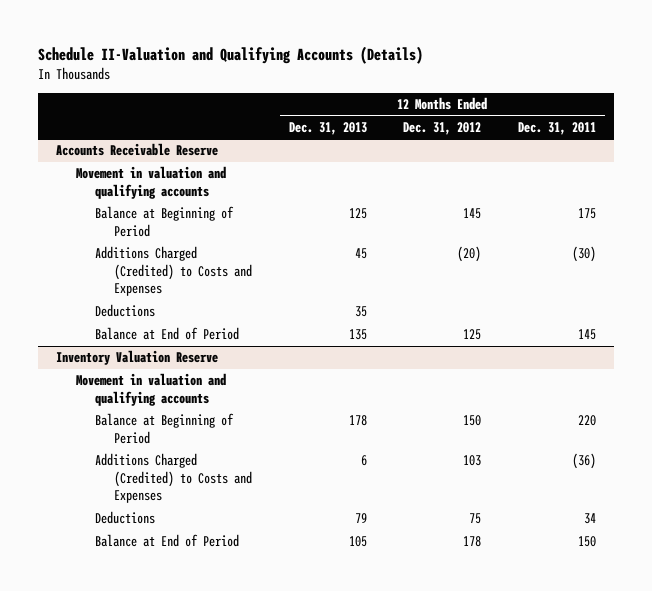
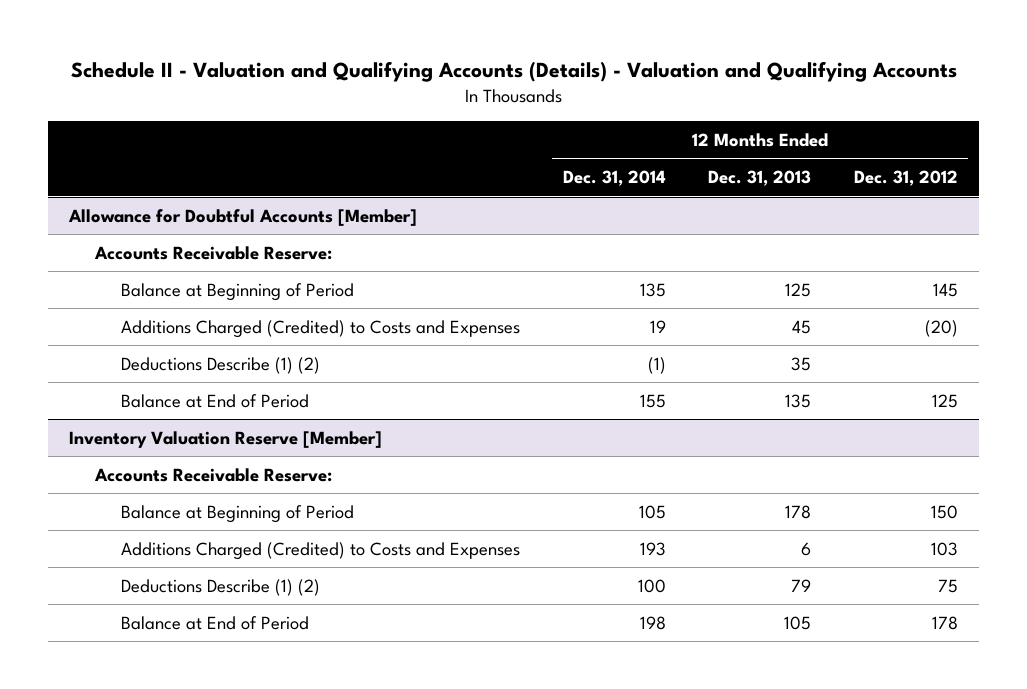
[38,45,424,64] Schedule II-Valuation and Qualifying Accounts (Details) -> [70,61,957,83] Schedule II - Valuation and Qualifying Accounts (Details) - Valuation and Qualifying Accounts
[517,121,596,135] Dec. 31, 2011 -> none
none -> [562,170,666,187] Dec. 31, 2014
[56,143,219,157] Accounts Receivable Reserve -> none
[75,166,226,199] Movement in valuation and qualifying accounts -> none
none -> [68,208,418,226] Allowance for Doubtful Accounts [Member]
none -> [94,245,333,260] Accounts Receivable Reserve:
[94,304,155,318] Deductions -> [121,356,321,374] Deductions Describe (1) (2)
[75,373,226,406] Movement in valuation and qualifying accounts -> none
[56,350,219,366] Inventory Valuation Reserve -> [69,430,383,448] Inventory Valuation Reserve [Member]
none -> [94,467,333,482] Accounts Receivable Reserve:
[94,511,155,525] Deductions -> [121,578,321,596] Deductions Describe (1) (2)

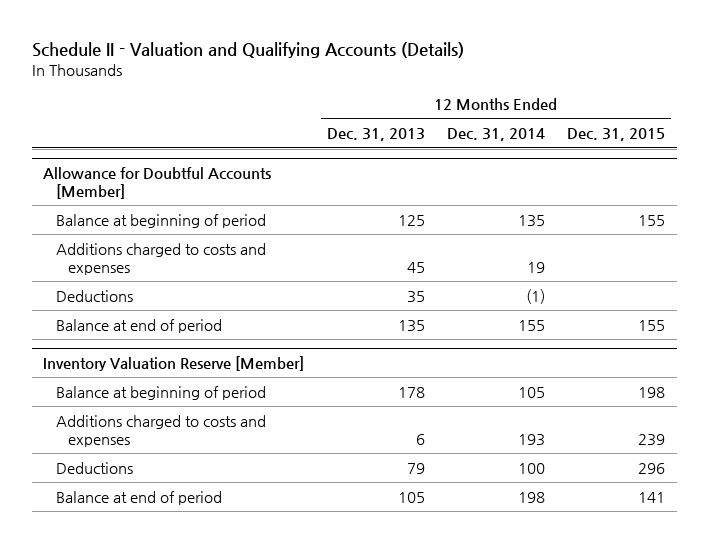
[70,61,957,83] Schedule II - Valuation and Qualifying Accounts (Details) - Valuation and Qualifying Accounts -> [32,42,465,59] Schedule II - Valuation and Qualifying Accounts (Details)
[853,170,958,187] Dec. 31, 2012 -> none
none -> [567,128,666,142] Dec. 31, 2015
[94,245,333,260] Accounts Receivable Reserve: -> none
[121,282,355,301] Balance at Beginning of Period -> [55,213,266,228] Balance at beginning of period
[121,319,521,338] Additions Charged (Credited) to Costs and Expenses -> [55,242,266,275] Additions charged to costs and expenses
[121,356,321,374] Deductions Describe (1) (2) -> [55,289,133,302] Deductions
[121,393,310,408] Balance at End of Period -> [55,318,222,333] Balance at end of period
[94,467,333,482] Accounts Receivable Reserve: -> none
[121,504,355,523] Balance at Beginning of Period -> [55,385,266,400] Balance at beginning of period
[121,541,521,560] Additions Charged (Credited) to Costs and Expenses -> [55,414,266,447] Additions charged to costs and expenses
[121,578,321,596] Deductions Describe (1) (2) -> [55,461,133,474] Deductions
[121,615,310,630] Balance at End of Period -> [55,490,222,505] Balance at end of period

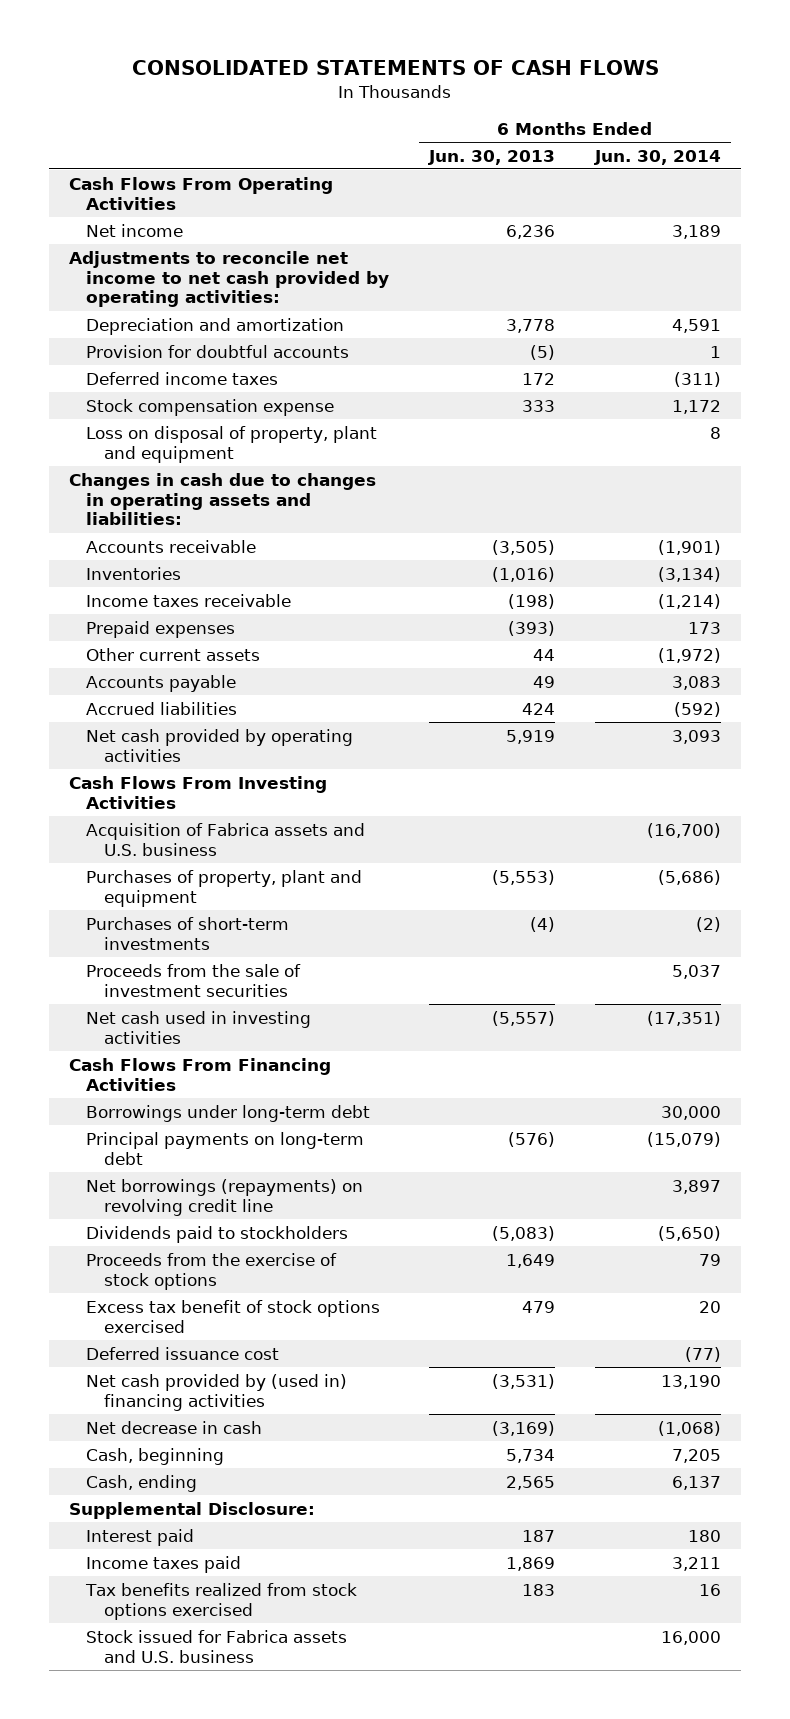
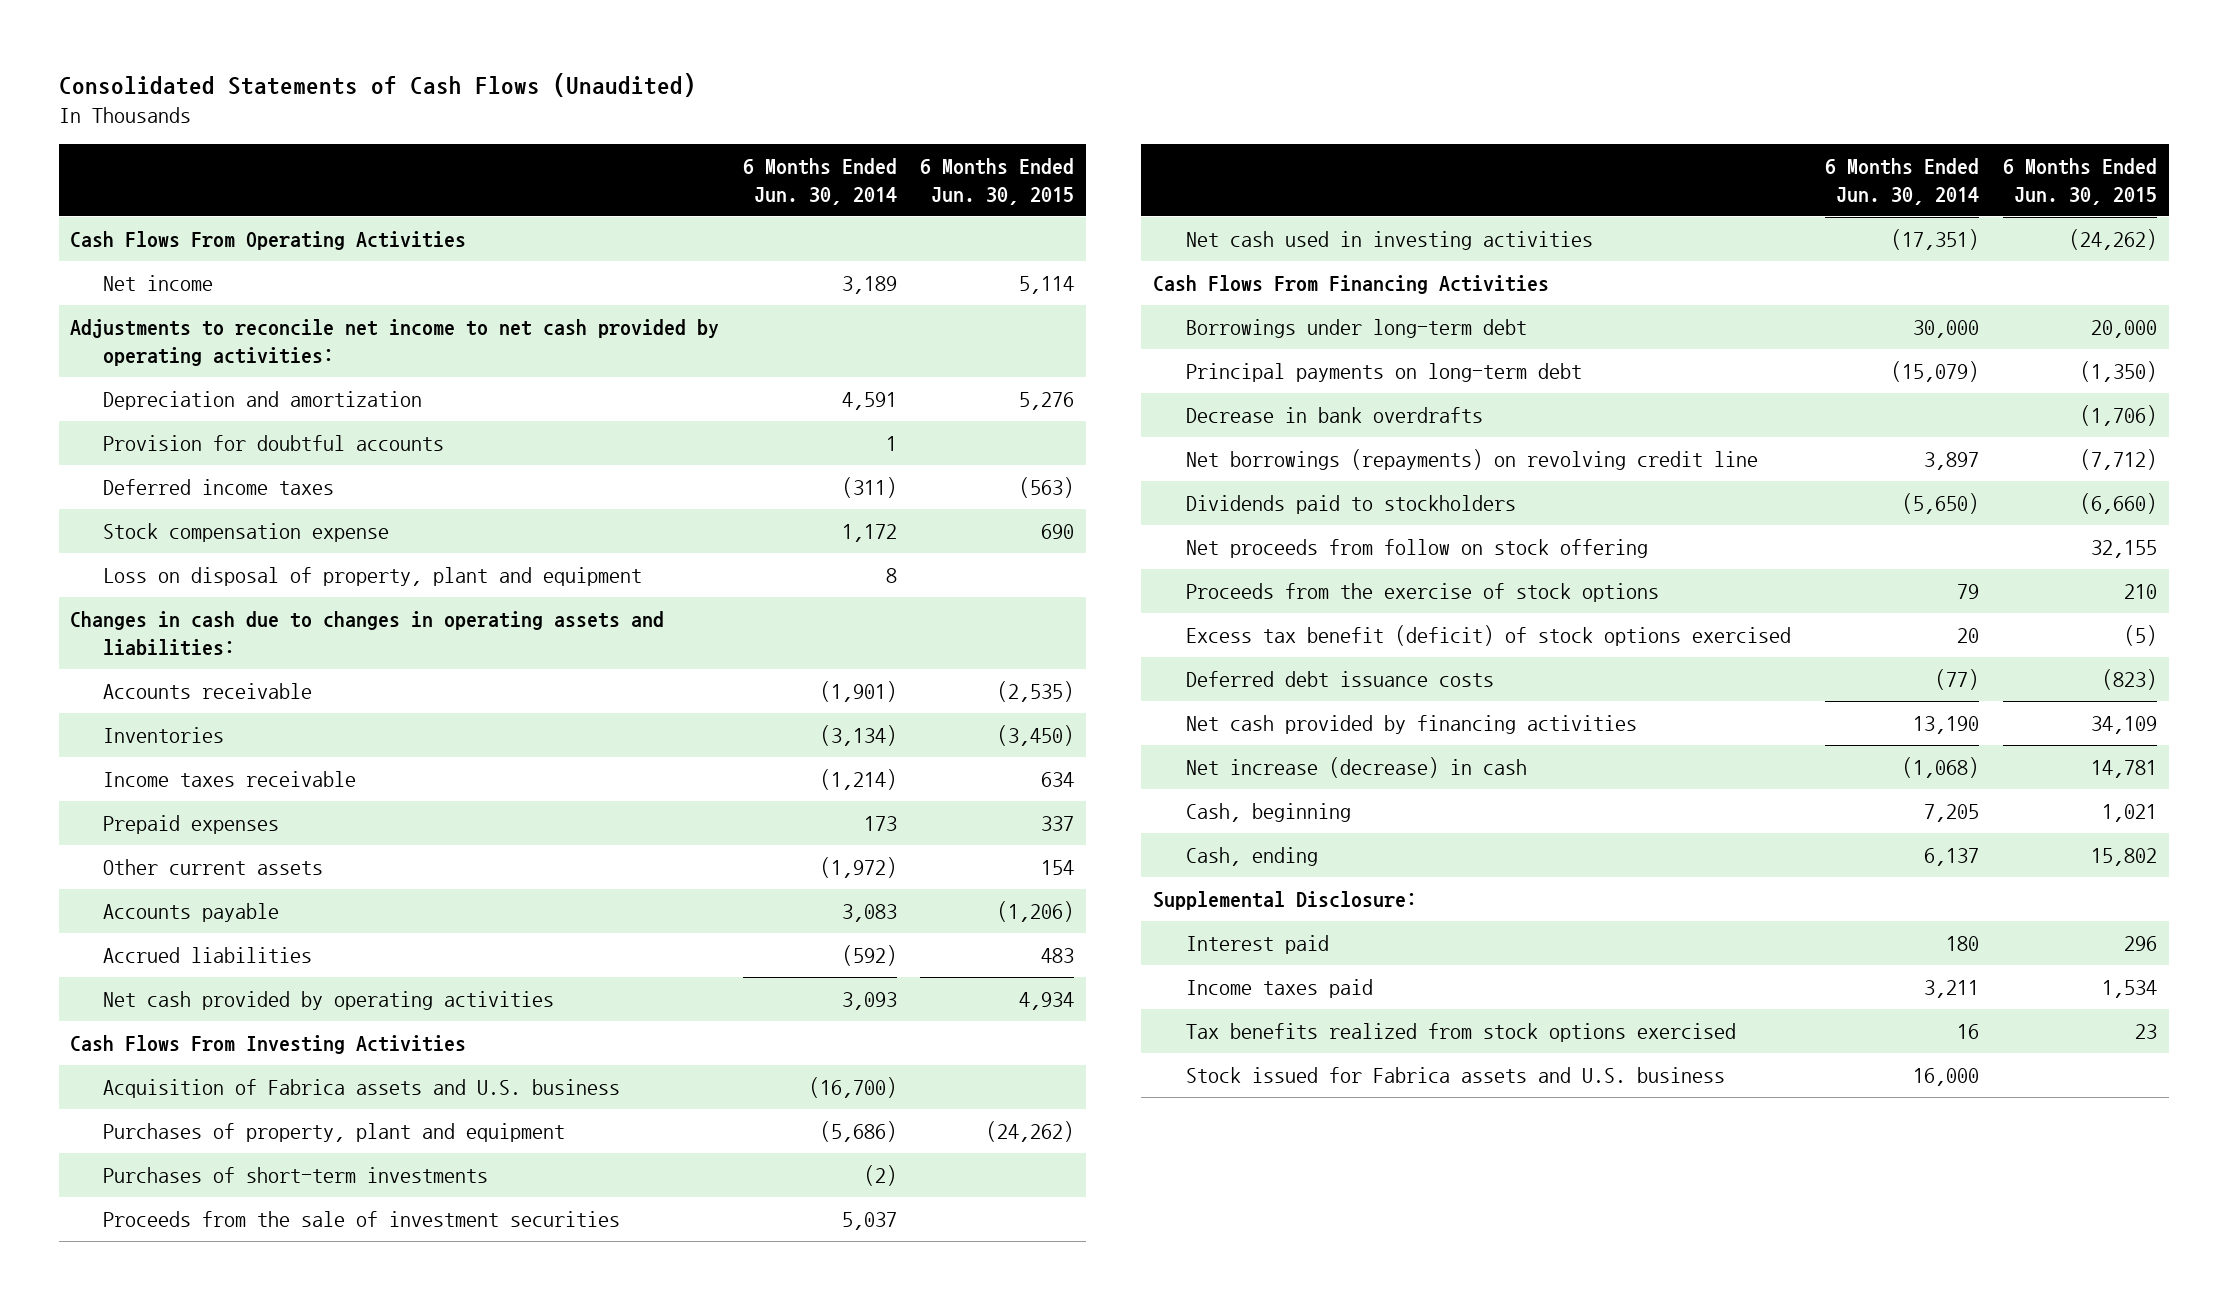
[131,60,659,76] CONSOLIDATED STATEMENTS OF CASH FLOWS -> [58,72,696,97] Consolidated Statements of Cash Flows (Unaudited)
[427,149,555,165] Jun. 30, 2013 -> none
none -> [920,158,1075,205] 6 Months Ended Jun. 30, 2015
none -> [1185,407,1483,424] Decrease in bank overdrafts
none -> [1185,539,1648,559] Net proceeds from follow on stock offering
[86,1299,381,1333] Excess tax benefit of stock options exercised -> [1185,625,1791,647] Excess tax benefit (deficit) of stock options exercised
[86,1346,280,1360] Deferred issuance cost -> [1185,671,1494,688] Deferred debt issuance costs
[86,1373,348,1411] Net cash provided by (used in) financing activities -> [1185,715,1637,735] Net cash provided by financing activities
[86,1420,263,1434] Net decrease in cash -> [1185,757,1527,779] Net increase (decrease) in cash

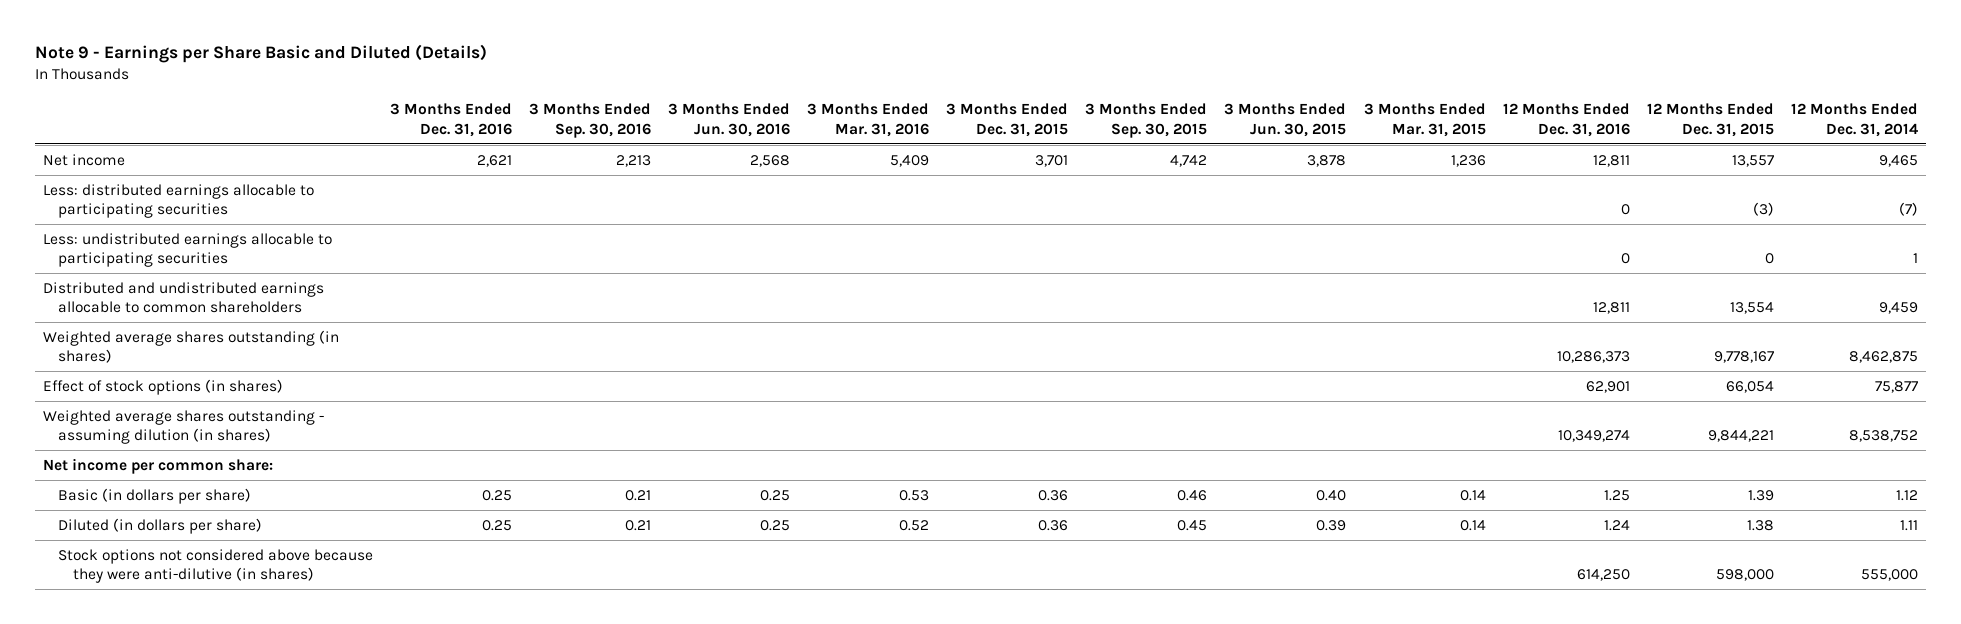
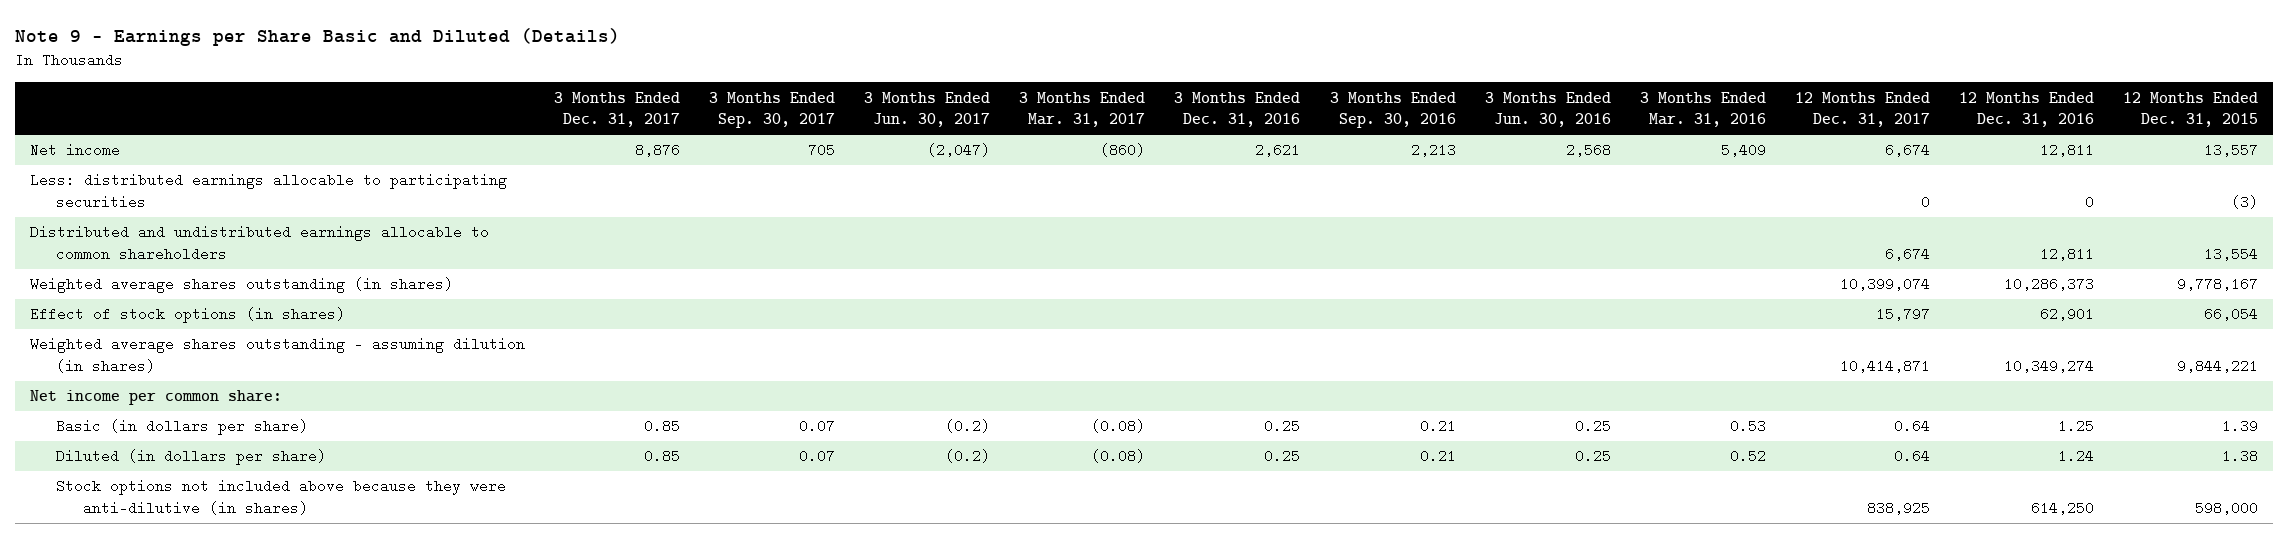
[946,102,1069,137] 3 Months Ended Dec. 31, 2015 -> none
[1085,102,1208,138] 3 Months Ended Sep. 30, 2015 -> none
[1224,102,1347,137] 3 Months Ended Jun. 30, 2015 -> none
[1363,102,1486,137] 3 Months Ended Mar. 31, 2015 -> none
[1790,102,1918,137] 12 Months Ended Dec. 31, 2014 -> none
none -> [553,91,680,128] 3 Months Ended Dec. 31, 2017
none -> [708,91,835,129] 3 Months Ended Sep. 30, 2017
none -> [864,91,991,128] 3 Months Ended Jun. 30, 2017
none -> [1019,91,1146,128] 3 Months Ended Mar. 31, 2017
none -> [1795,91,1931,128] 12 Months Ended Dec. 31, 2017
[43,232,333,268] Less: undistributed earnings allocable to participating securities -> none
[57,548,373,584] Stock options not considered above because they were anti-dilutive (in shares) -> [56,479,507,516] Stock options not included above because they were anti-dilutive (in shares)

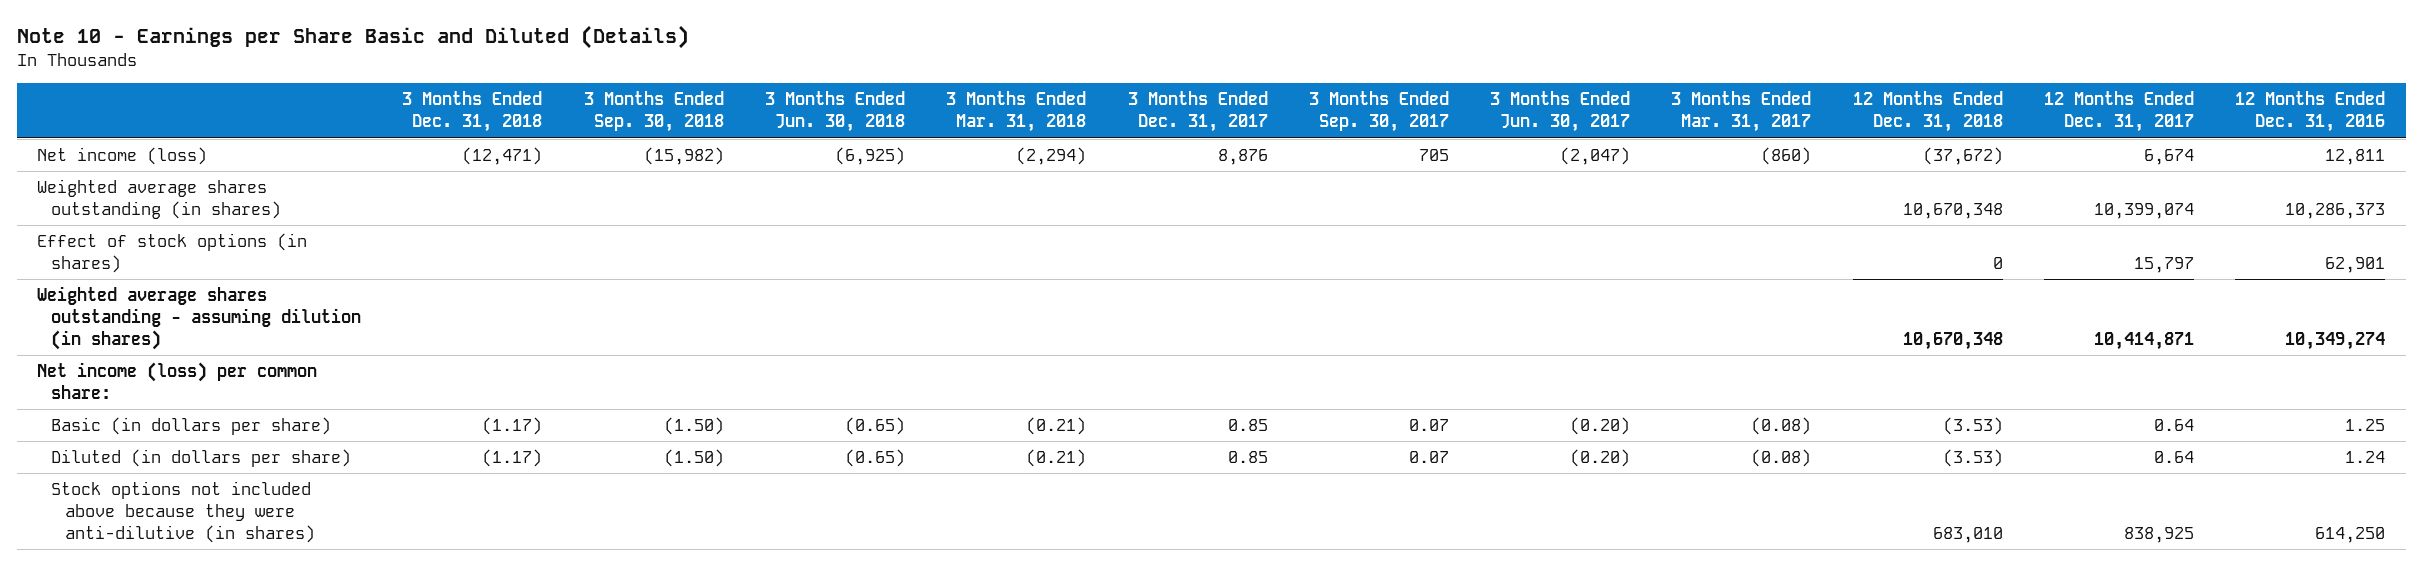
[15,27,621,46] Note 9 - Earnings per Share Basic and Diluted (Details) -> [16,25,689,50] Note 10 - Earnings per Share Basic and Diluted (Details)
[1174,91,1301,128] 3 Months Ended Dec. 31, 2016 -> none
[1329,91,1456,129] 3 Months Ended Sep. 30, 2016 -> none
[1484,91,1611,128] 3 Months Ended Jun. 30, 2016 -> none
[1639,91,1766,128] 3 Months Ended Mar. 31, 2016 -> none
[2123,91,2259,128] 12 Months Ended Dec. 31, 2015 -> none
none -> [402,91,543,133] 3 Months Ended Dec. 31, 2018
none -> [583,91,724,133] 3 Months Ended Sep. 30, 2018
none -> [764,91,905,133] 3 Months Ended Jun. 30, 2018
none -> [946,91,1087,133] 3 Months Ended Mar. 31, 2018
none -> [1852,91,2003,133] 12 Months Ended Dec. 31, 2018
[29,173,507,210] Less: distributed earnings allocable to participating securities -> none
[29,225,489,262] Distributed and undistributed earnings allocable to common shareholders -> none
[29,143,120,158] Net income -> [37,147,208,166] Net income (loss)
[29,390,282,406] Net income per common share: -> [37,362,318,400] Net income (loss) per common share:
[945,419,991,434] (0.2) -> [1570,417,1631,436] (0.20)
[945,449,991,464] (0.2) -> [1570,449,1631,468] (0.20)

